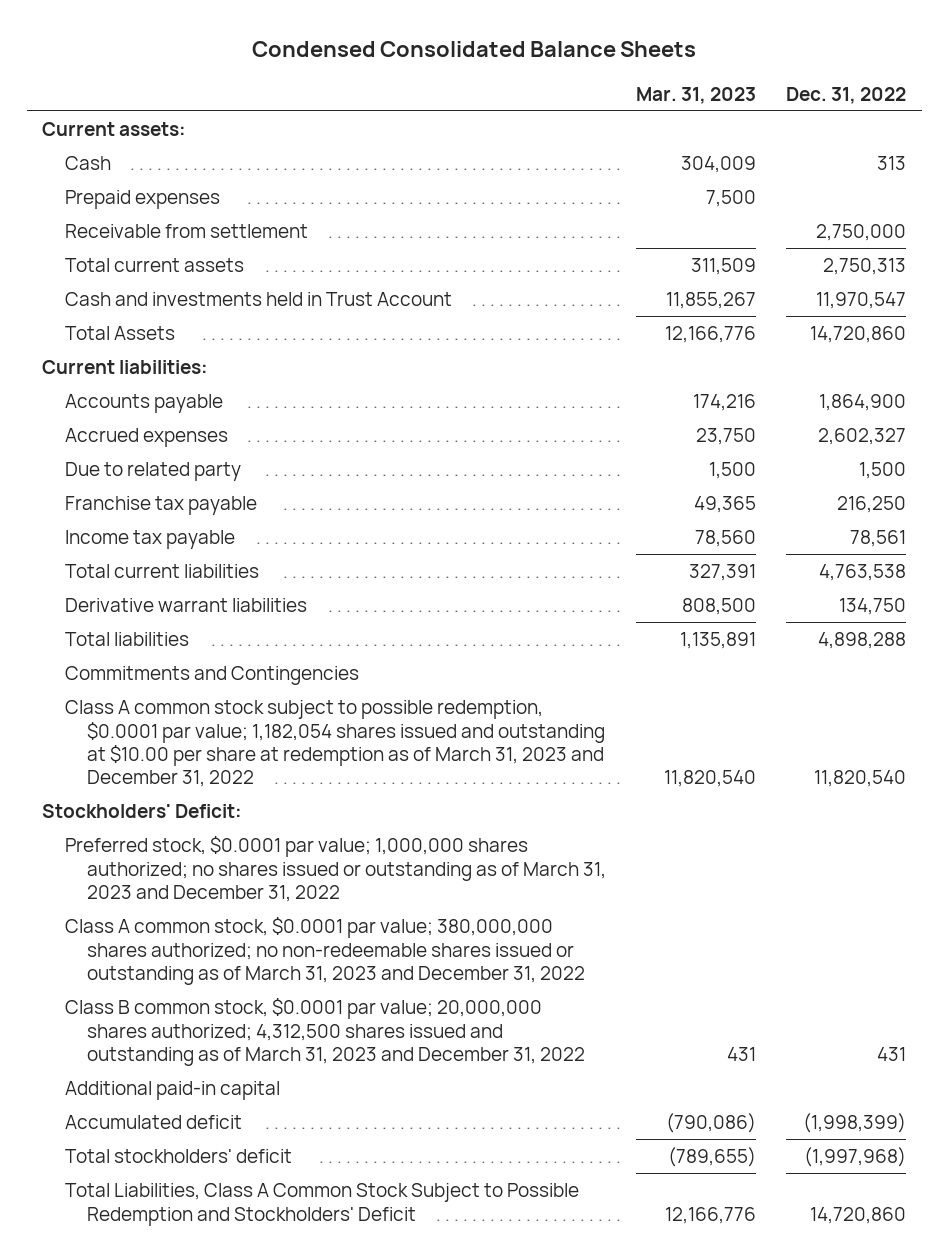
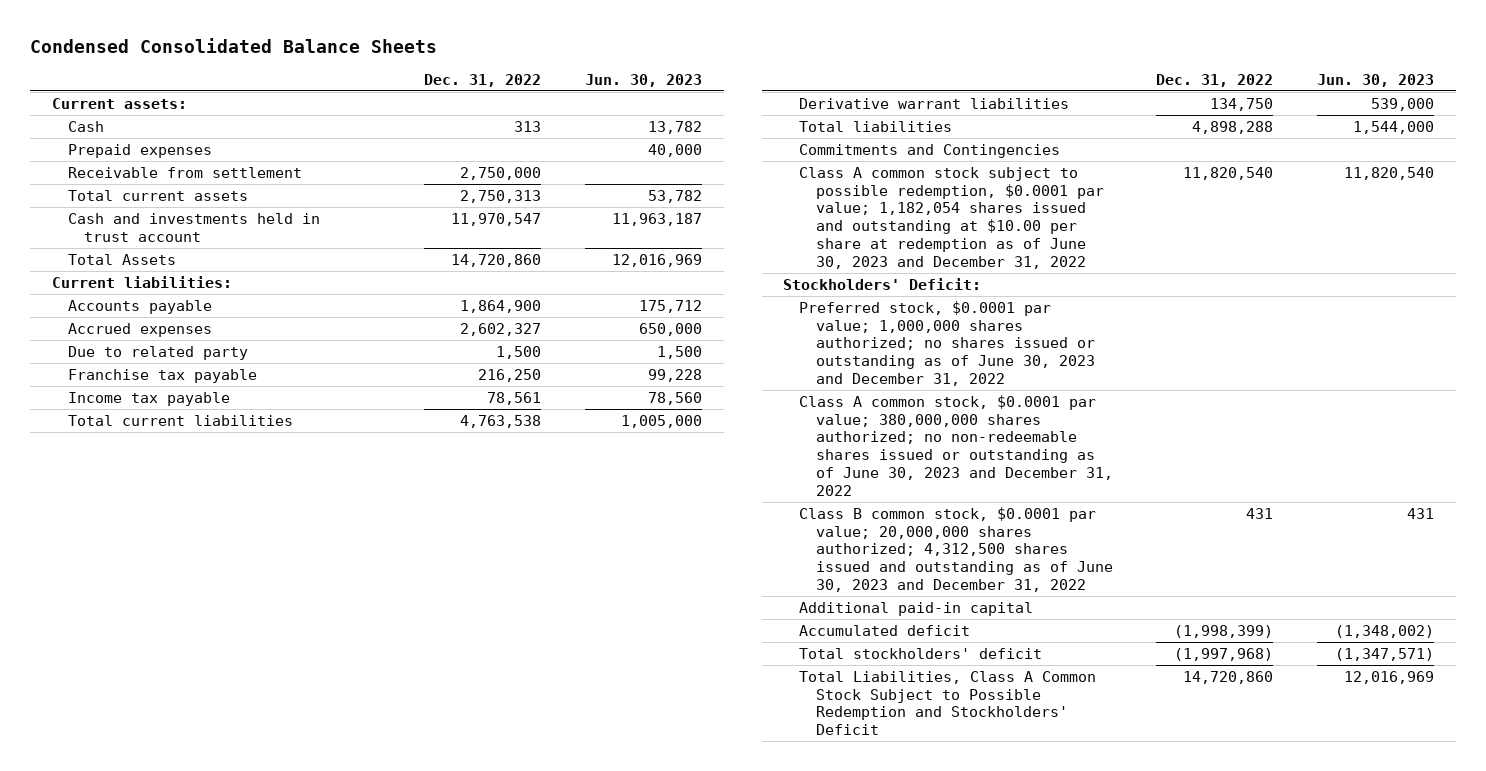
[636,86,757,104] Mar. 31, 2023 -> none
none -> [585,74,703,88] Jun. 30, 2023
[64,292,452,307] Cash and investments held in Trust Account -> [67,212,320,242] Cash and investments held in trust account
[64,700,605,788] Class A common stock subject to possible redemption, $0.0001 par value; 1,182,054 shares issued and outstanding at $10.00 per share at redemption as of March 31, 2023 and December 31, 2022 -> [799,166,1104,269] Class A common stock subject to possible redemption, $0.0001 par value; 1,182,054 shares issued and outstanding at $10.00 per share at redemption as of June 30, 2023 and December 31, 2022
[64,836,606,902] Preferred stock, $0.0001 par value; 1,000,000 shares authorized; no shares issued or outstanding as of March 31, 2023 and December 31, 2022 -> [799,300,1095,386] Preferred stock, $0.0001 par value; 1,000,000 shares authorized; no shares issued or outstanding as of June 30, 2023 and December 31, 2022
[64,917,585,985] Class A common stock, $0.0001 par value; 380,000,000 shares authorized; no non-redeemable shares issued or outstanding as of March 31, 2023 and December 31, 2022 -> [799,394,1113,496] Class A common stock, $0.0001 par value; 380,000,000 shares authorized; no non-redeemable shares issued or outstanding as of June 30, 2023 and December 31, 2022
[64,998,585,1066] Class B common stock, $0.0001 par value; 20,000,000 shares authorized; 4,312,500 shares issued and outstanding as of March 31, 2023 and December 31, 2022 -> [799,506,1113,592] Class B common stock, $0.0001 par value; 20,000,000 shares authorized; 4,312,500 shares issued and outstanding as of June 30, 2023 and December 31, 2022

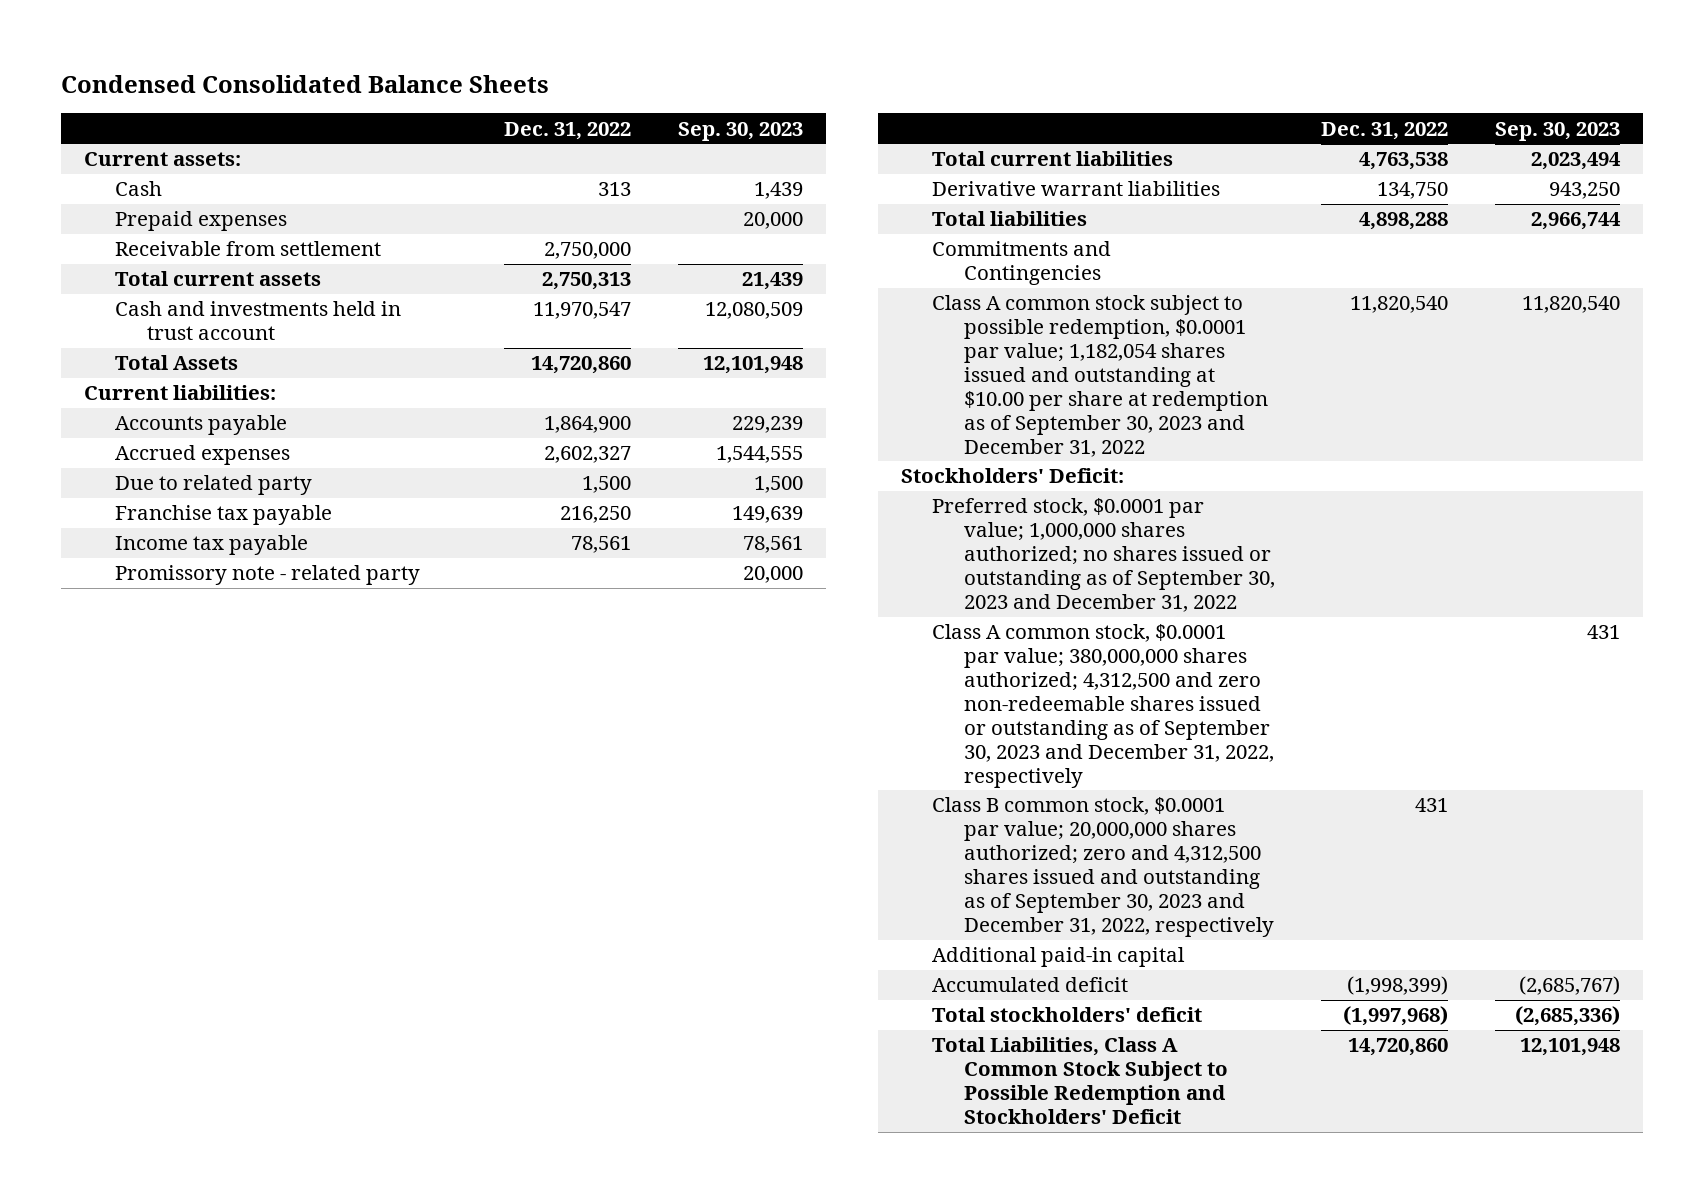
[585,74,703,88] Jun. 30, 2023 -> none
none -> [677,121,803,141] Sep. 30, 2023
none -> [115,565,421,586] Promissory note - related party
[799,166,1104,269] Class A common stock subject to possible redemption, $0.0001 par value; 1,182,054 shares issued and outstanding at $10.00 per share at redemption as of June 30, 2023 and December 31, 2022 -> [932,295,1268,457] Class A common stock subject to possible redemption, $0.0001 par value; 1,182,054 shares issued and outstanding at $10.00 per share at redemption as of September 30, 2023 and December 31, 2022
[799,300,1095,386] Preferred stock, $0.0001 par value; 1,000,000 shares authorized; no shares issued or outstanding as of June 30, 2023 and December 31, 2022 -> [932,498,1275,613] Preferred stock, $0.0001 par value; 1,000,000 shares authorized; no shares issued or outstanding as of September 30, 2023 and December 31, 2022
[799,394,1113,496] Class A common stock, $0.0001 par value; 380,000,000 shares authorized; no non-redeemable shares issued or outstanding as of June 30, 2023 and December 31, 2022 -> [932,624,1274,788] Class A common stock, $0.0001 par value; 380,000,000 shares authorized; 4,312,500 and zero non-redeemable shares issued or outstanding as of September 30, 2023 and December 31, 2022, respectively
[799,506,1113,592] Class B common stock, $0.0001 par value; 20,000,000 shares authorized; 4,312,500 shares issued and outstanding as of June 30, 2023 and December 31, 2022 -> [932,797,1274,938] Class B common stock, $0.0001 par value; 20,000,000 shares authorized; zero and 4,312,500 shares issued and outstanding as of September 30, 2023 and December 31, 2022, respectively

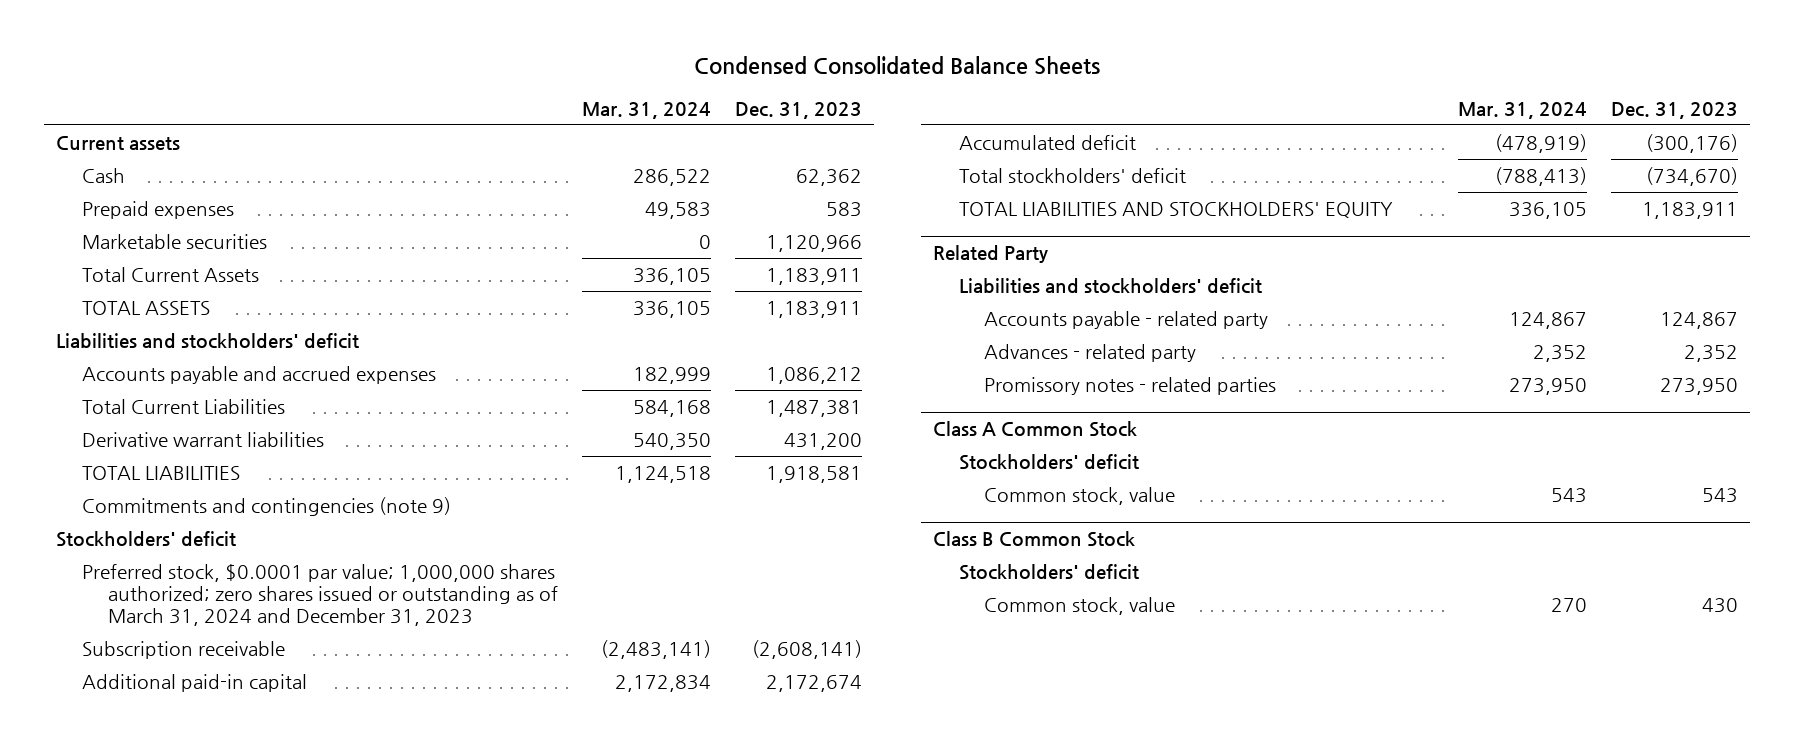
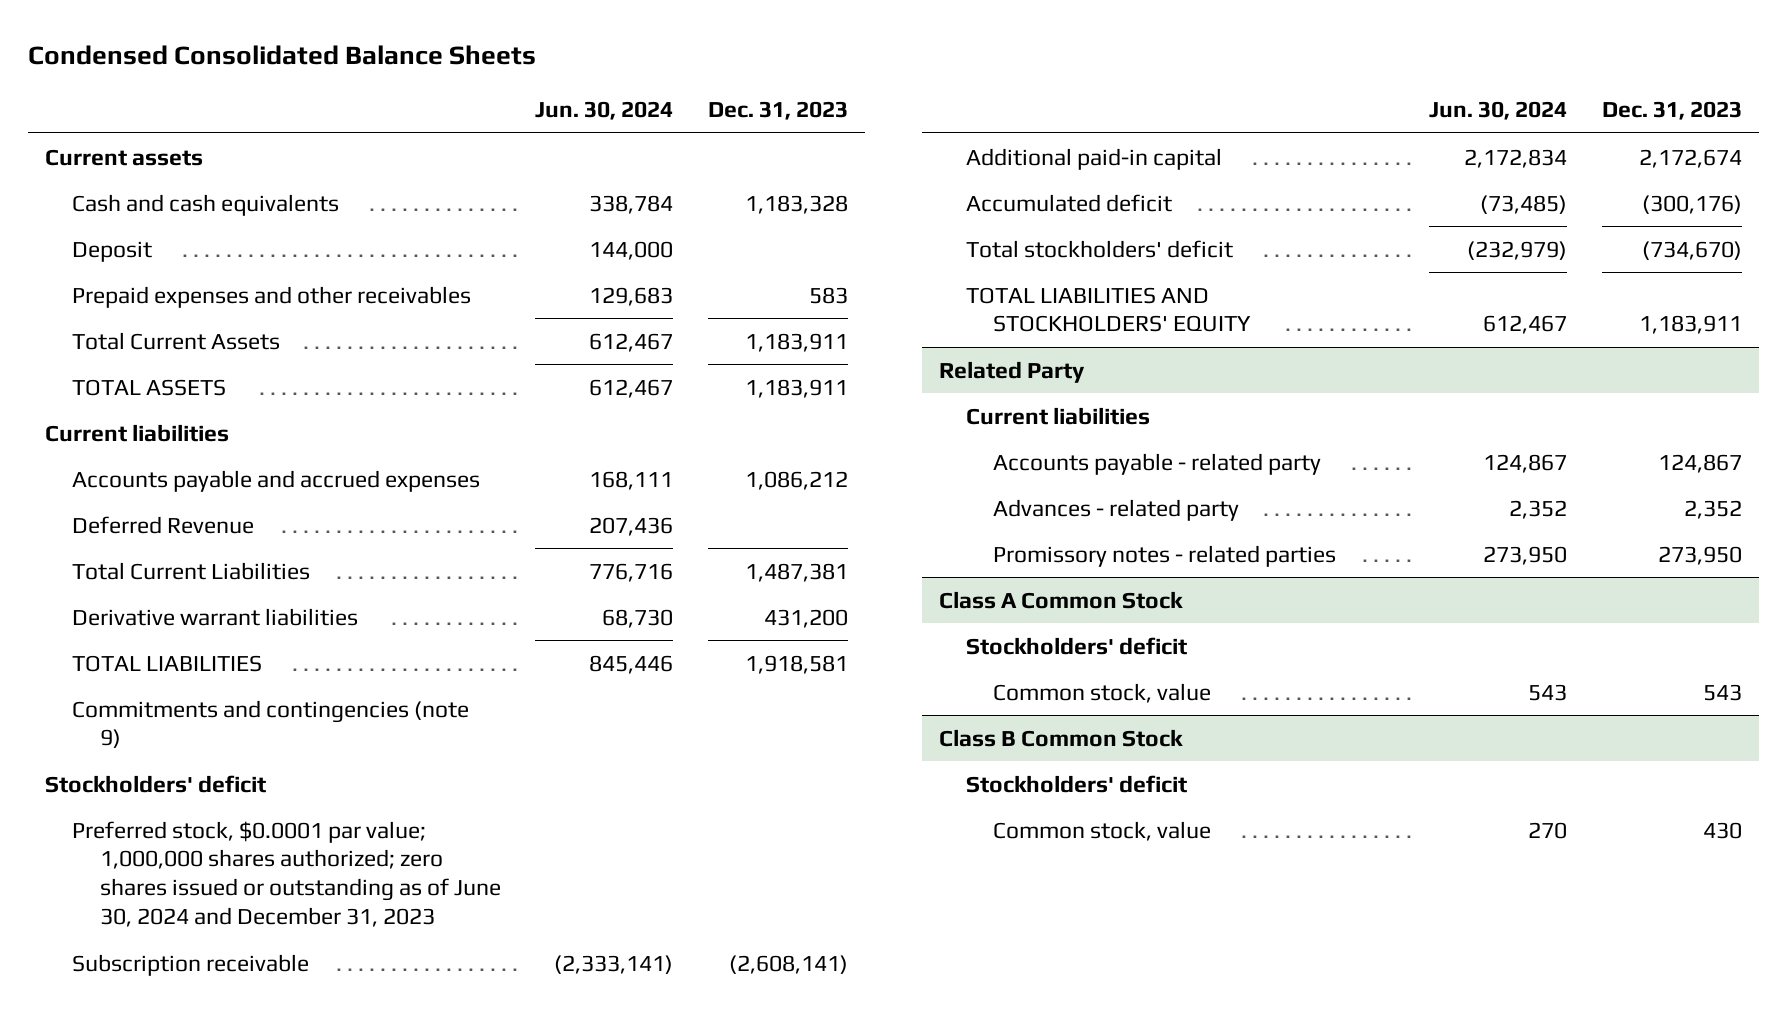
[581,101,711,119] Mar. 31, 2024 -> none
none -> [535,101,674,121] Jun. 30, 2024
[82,234,268,250] Marketable securities -> none
[82,168,126,184] Cash -> [72,193,340,216] Cash and cash equivalents
[795,169,862,187] 62,362 -> [744,194,848,214] 1,183,328
none -> [72,240,153,262] Deposit
[82,201,235,220] Prepaid expenses -> [72,285,472,308] Prepaid expenses and other receivables
[56,333,360,350] Liabilities and stockholders' deficit -> none
none -> [45,423,230,442] Current liabilities
none -> [72,515,255,534] Deferred Revenue
[82,564,558,627] Preferred stock, $0.0001 par value; 1,000,000 shares authorized; zero shares issued or outstanding as of March 31, 2024 and December 31, 2023 -> [72,820,501,927] Preferred stock, $0.0001 par value; 1,000,000 shares authorized; zero shares issued or outstanding as of June 30, 2024 and December 31, 2023
[958,278,1262,295] Liabilities and stockholders' deficit -> none
none -> [966,406,1151,425] Current liabilities

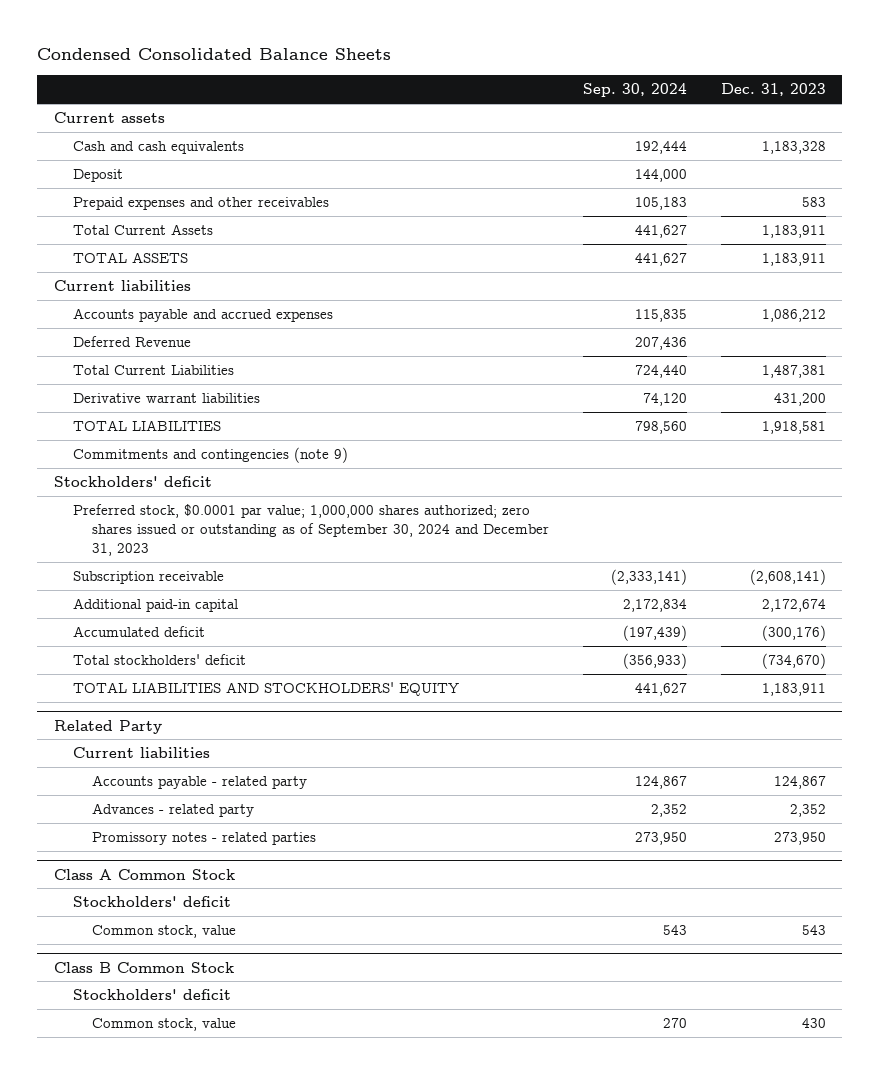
[535,101,674,121] Jun. 30, 2024 -> none
none -> [582,83,687,98] Sep. 30, 2024
[72,820,501,927] Preferred stock, $0.0001 par value; 1,000,000 shares authorized; zero shares issued or outstanding as of June 30, 2024 and December 31, 2023 -> [73,504,550,556] Preferred stock, $0.0001 par value; 1,000,000 shares authorized; zero shares issued or outstanding as of September 30, 2024 and December 31, 2023

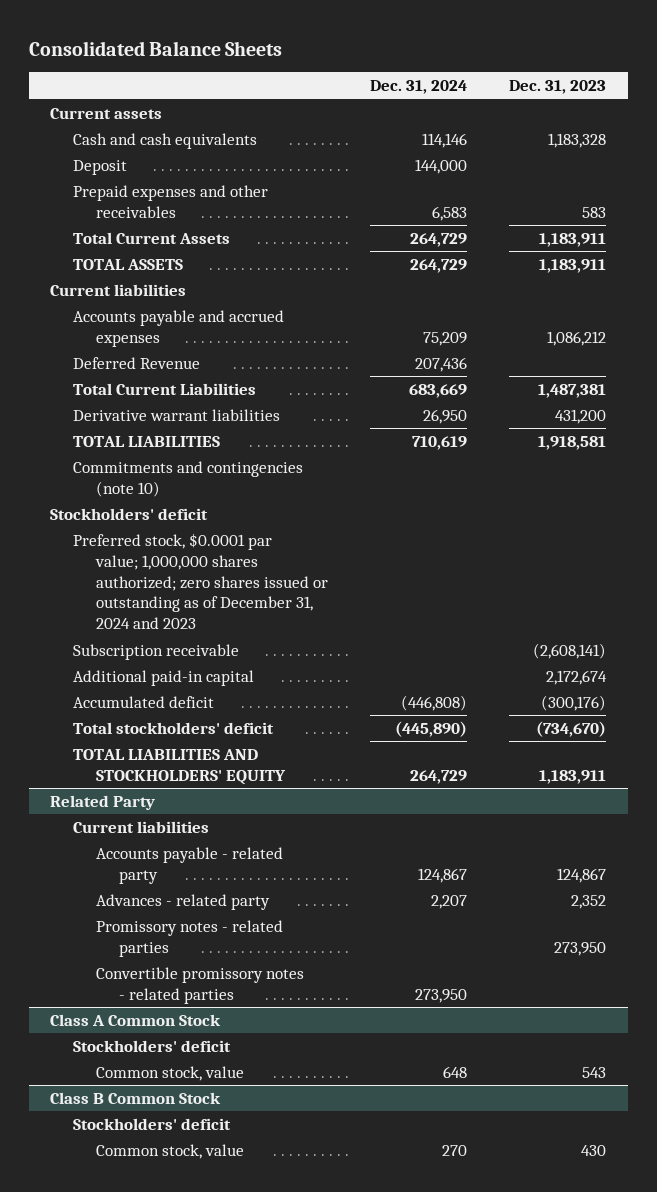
[37,48,392,61] Condensed Consolidated Balance Sheets -> [29,40,283,56] Consolidated Balance Sheets
[582,83,687,98] Sep. 30, 2024 -> none
none -> [370,80,468,95] Dec. 31, 2024
[73,447,349,464] Commitments and contingencies (note 9) -> [73,460,304,497] Commitments and contingencies (note 10)
[73,504,550,556] Preferred stock, $0.0001 par value; 1,000,000 shares authorized; zero shares issued or outstanding as of September 30, 2024 and December 31, 2023 -> [73,532,328,630] Preferred stock, $0.0001 par value; 1,000,000 shares authorized; zero shares issued or outstanding as of December 31, 2024 and 2023
none -> [95,966,304,1004] Convertible promissory notes - related parties

